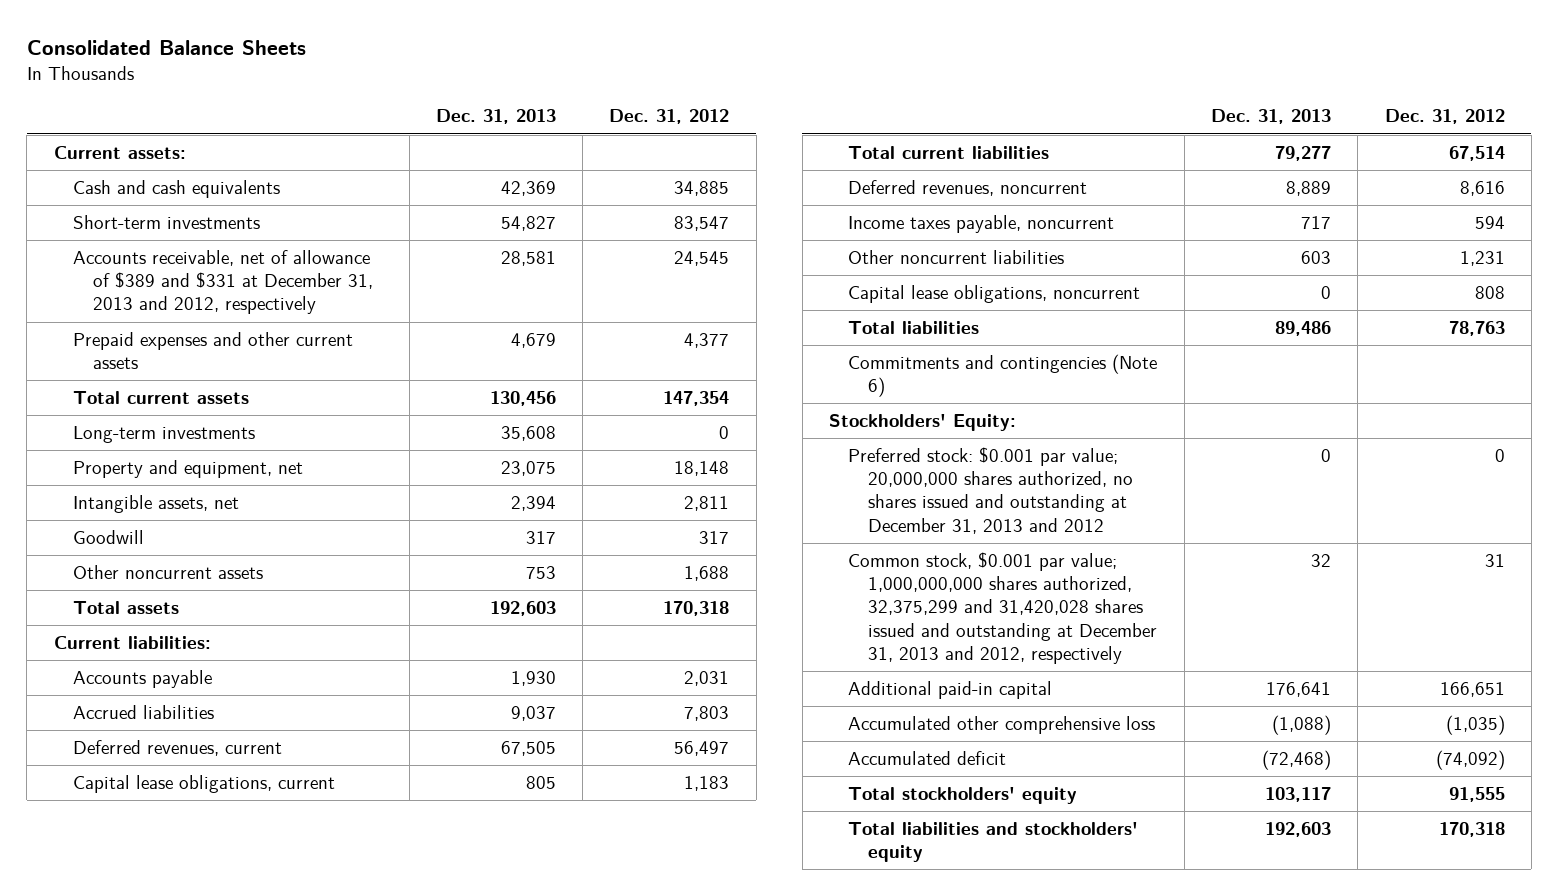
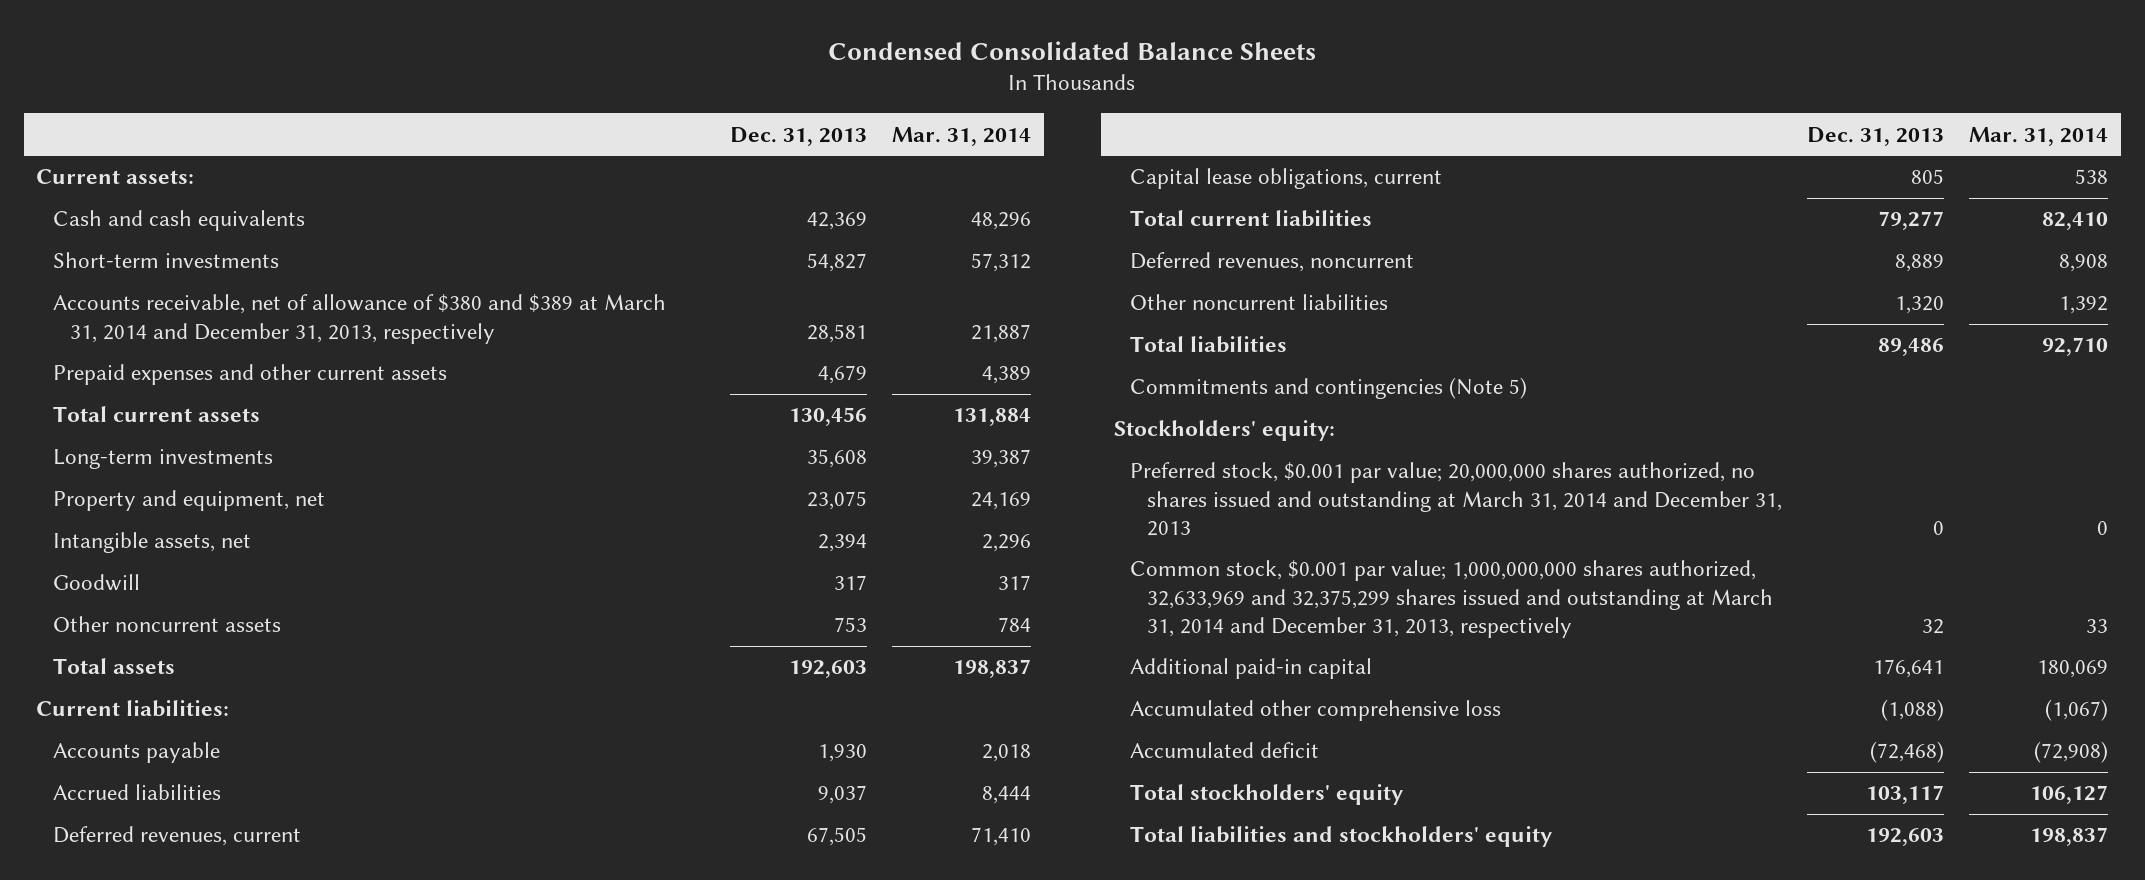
[26,40,306,56] Consolidated Balance Sheets -> [828,40,1317,60] Condensed Consolidated Balance Sheets
[609,109,730,125] Dec. 31, 2012 -> none
none -> [892,126,1032,146] Mar. 31, 2014
[73,250,373,315] Accounts receivable, net of allowance of $389 and $331 at December 31, 2013 and 2012, respectively -> [53,294,667,344] Accounts receivable, net of allowance of $380 and $389 at March 31, 2014 and December 31, 2013, respectively
[848,215,1115,234] Income taxes payable, noncurrent -> none
[848,285,1141,304] Capital lease obligations, noncurrent -> none
[1301,251,1332,265] 603 -> [1895,296,1945,315] 1,320
[848,354,1158,398] Commitments and contingencies (Note 6) -> [1130,377,1528,400] Commitments and contingencies (Note 5)
[828,414,1016,432] Stockholders' Equity: -> [1113,420,1335,442] Stockholders' equity:
[848,447,1134,534] Preferred stock: $0.001 par value; 20,000,000 shares authorized, no shares issued and outstanding at December 31, 2013 and 2012 -> [1130,462,1783,536] Preferred stock, $0.001 par value; 20,000,000 shares authorized, no shares issued and outstanding at March 31, 2014 and December 31, 2013
[848,552,1158,664] Common stock, $0.001 par value; 1,000,000,000 shares authorized, 32,375,299 and 31,420,028 shares issued and outstanding at December 31, 2013 and 2012, respectively -> [1130,560,1774,638] Common stock, $0.001 par value; 1,000,000,000 shares authorized, 32,633,969 and 32,375,299 shares issued and outstanding at March 31, 2014 and December 31, 2013, respectively

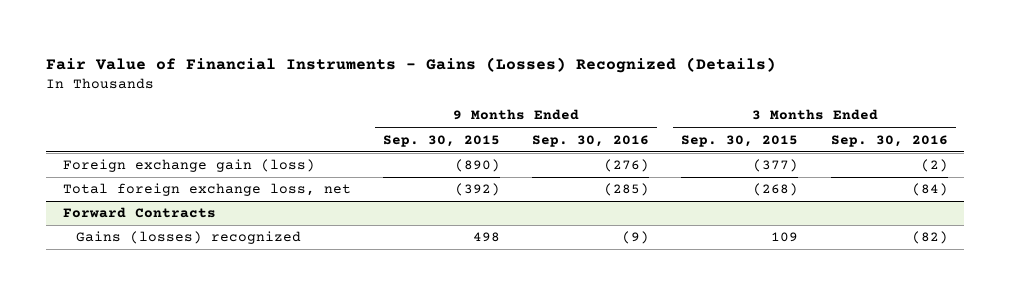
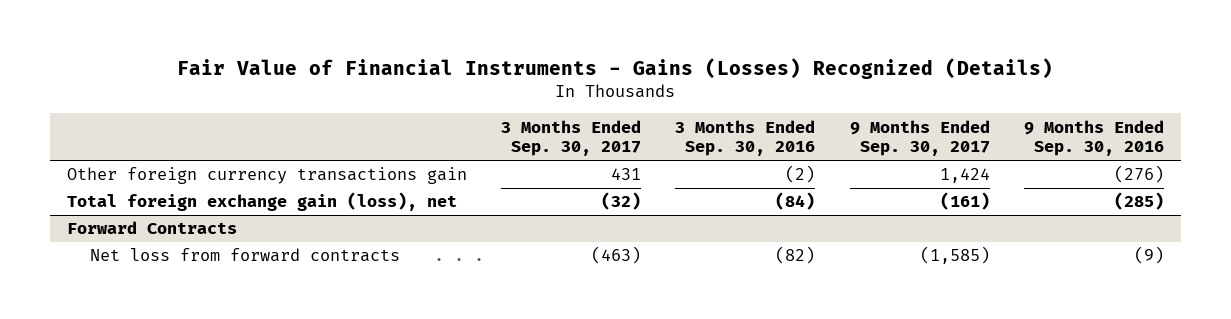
[382,134,500,147] Sep. 30, 2015 -> none
[681,134,799,147] Sep. 30, 2015 -> none
none -> [501,119,642,157] 3 Months Ended Sep. 30, 2017
none -> [849,119,990,157] 9 Months Ended Sep. 30, 2017
[62,159,315,173] Foreign exchange gain (loss) -> [66,167,467,185] Other foreign currency transactions gain
[62,183,351,197] Total foreign exchange loss, net -> [66,192,457,212] Total foreign exchange gain (loss), net
[76,231,302,245] Gains (losses) recognized -> [90,248,401,263] Net loss from forward contracts

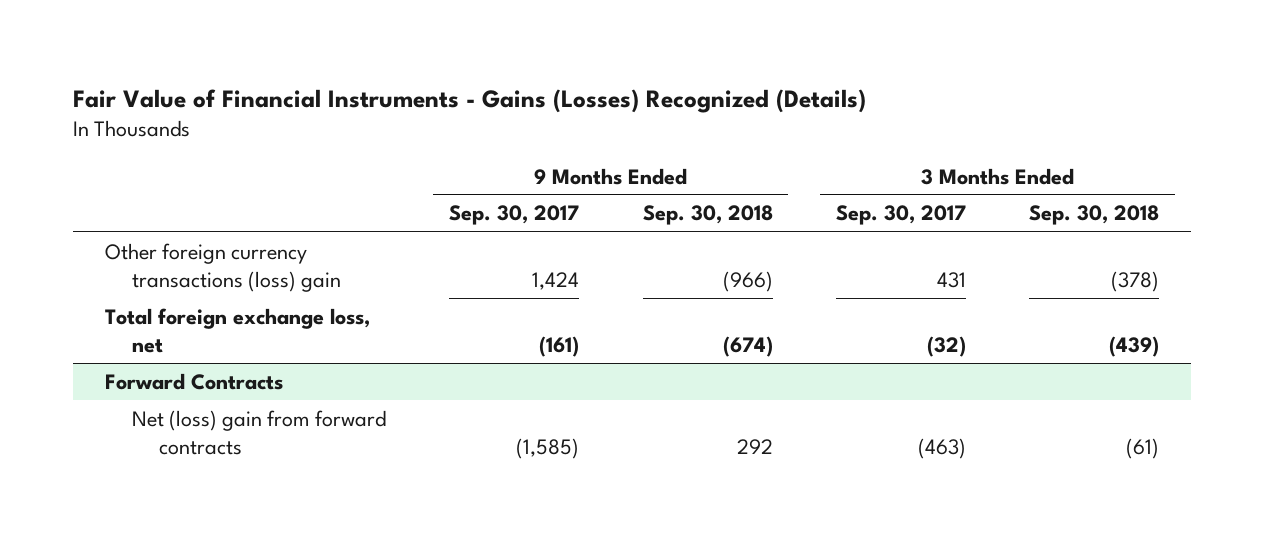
[675,119,816,157] 3 Months Ended Sep. 30, 2016 -> none
[1024,119,1165,157] 9 Months Ended Sep. 30, 2016 -> none
none -> [642,205,773,226] Sep. 30, 2018
none -> [1029,205,1160,226] Sep. 30, 2018
[66,167,467,185] Other foreign currency transactions gain -> [104,242,341,292] Other foreign currency transactions (loss) gain
[66,192,457,212] Total foreign exchange gain (loss), net -> [104,307,370,353] Total foreign exchange loss, net
[90,248,401,263] Net loss from forward contracts -> [131,409,386,455] Net (loss) gain from forward contracts

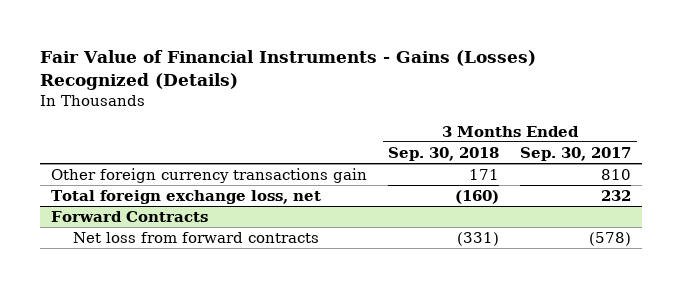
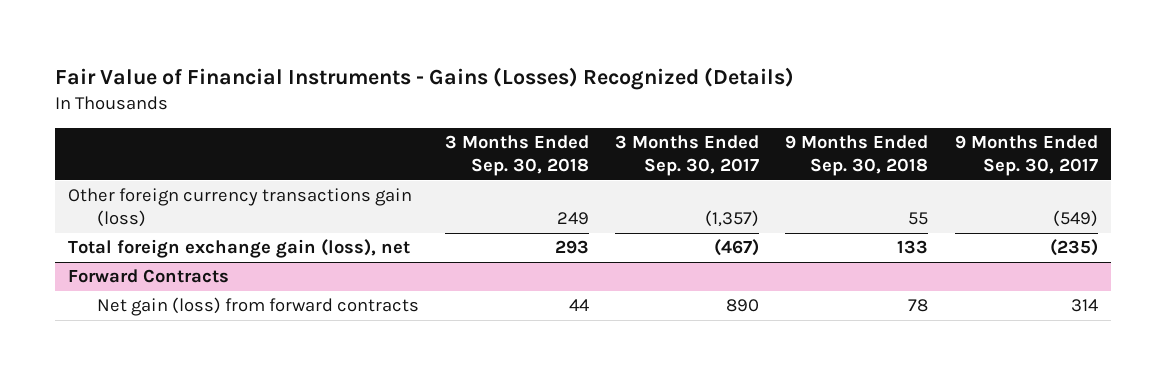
none -> [785,134,929,176] 9 Months Ended Sep. 30, 2018
none -> [954,134,1098,176] 9 Months Ended Sep. 30, 2017
[50,167,367,183] Other foreign currency transactions gain -> [68,188,413,228] Other foreign currency transactions gain (loss)
[469,168,500,180] 171 -> [557,212,590,226] 249
[601,168,632,180] 810 -> [705,210,760,228] (1,357)
[50,189,321,204] Total foreign exchange loss, net -> [68,239,411,259] Total foreign exchange gain (loss), net
[455,189,500,204] (160) -> [555,240,590,255] 293
[601,189,632,201] 232 -> [714,239,760,257] (467)
[73,231,320,243] Net loss from forward contracts -> [97,297,420,317] Net gain (loss) from forward contracts
[457,231,500,246] (331) -> [569,299,590,312] 44
[589,231,632,246] (578) -> [726,299,760,313] 890

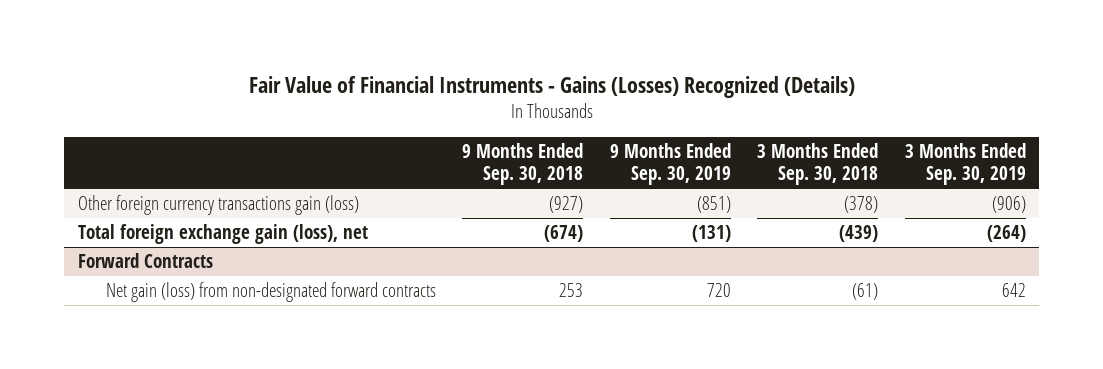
[615,134,760,176] 3 Months Ended Sep. 30, 2017 -> none
[954,134,1098,176] 9 Months Ended Sep. 30, 2017 -> none
none -> [609,143,731,186] 9 Months Ended Sep. 30, 2019
none -> [904,143,1026,186] 3 Months Ended Sep. 30, 2019
[557,212,590,226] 249 -> [844,196,879,214] (378)
[908,212,929,226] 55 -> [549,196,584,214] (927)
[555,240,590,255] 293 -> [839,225,879,243] (439)
[897,240,929,255] 133 -> [544,225,584,243] (674)
[97,297,420,317] Net gain (loss) from forward contracts -> [105,282,436,303] Net gain (loss) from non-designated forward contracts
[569,299,590,312] 44 -> [852,283,879,301] (61)
[908,299,929,313] 78 -> [559,283,584,298] 253

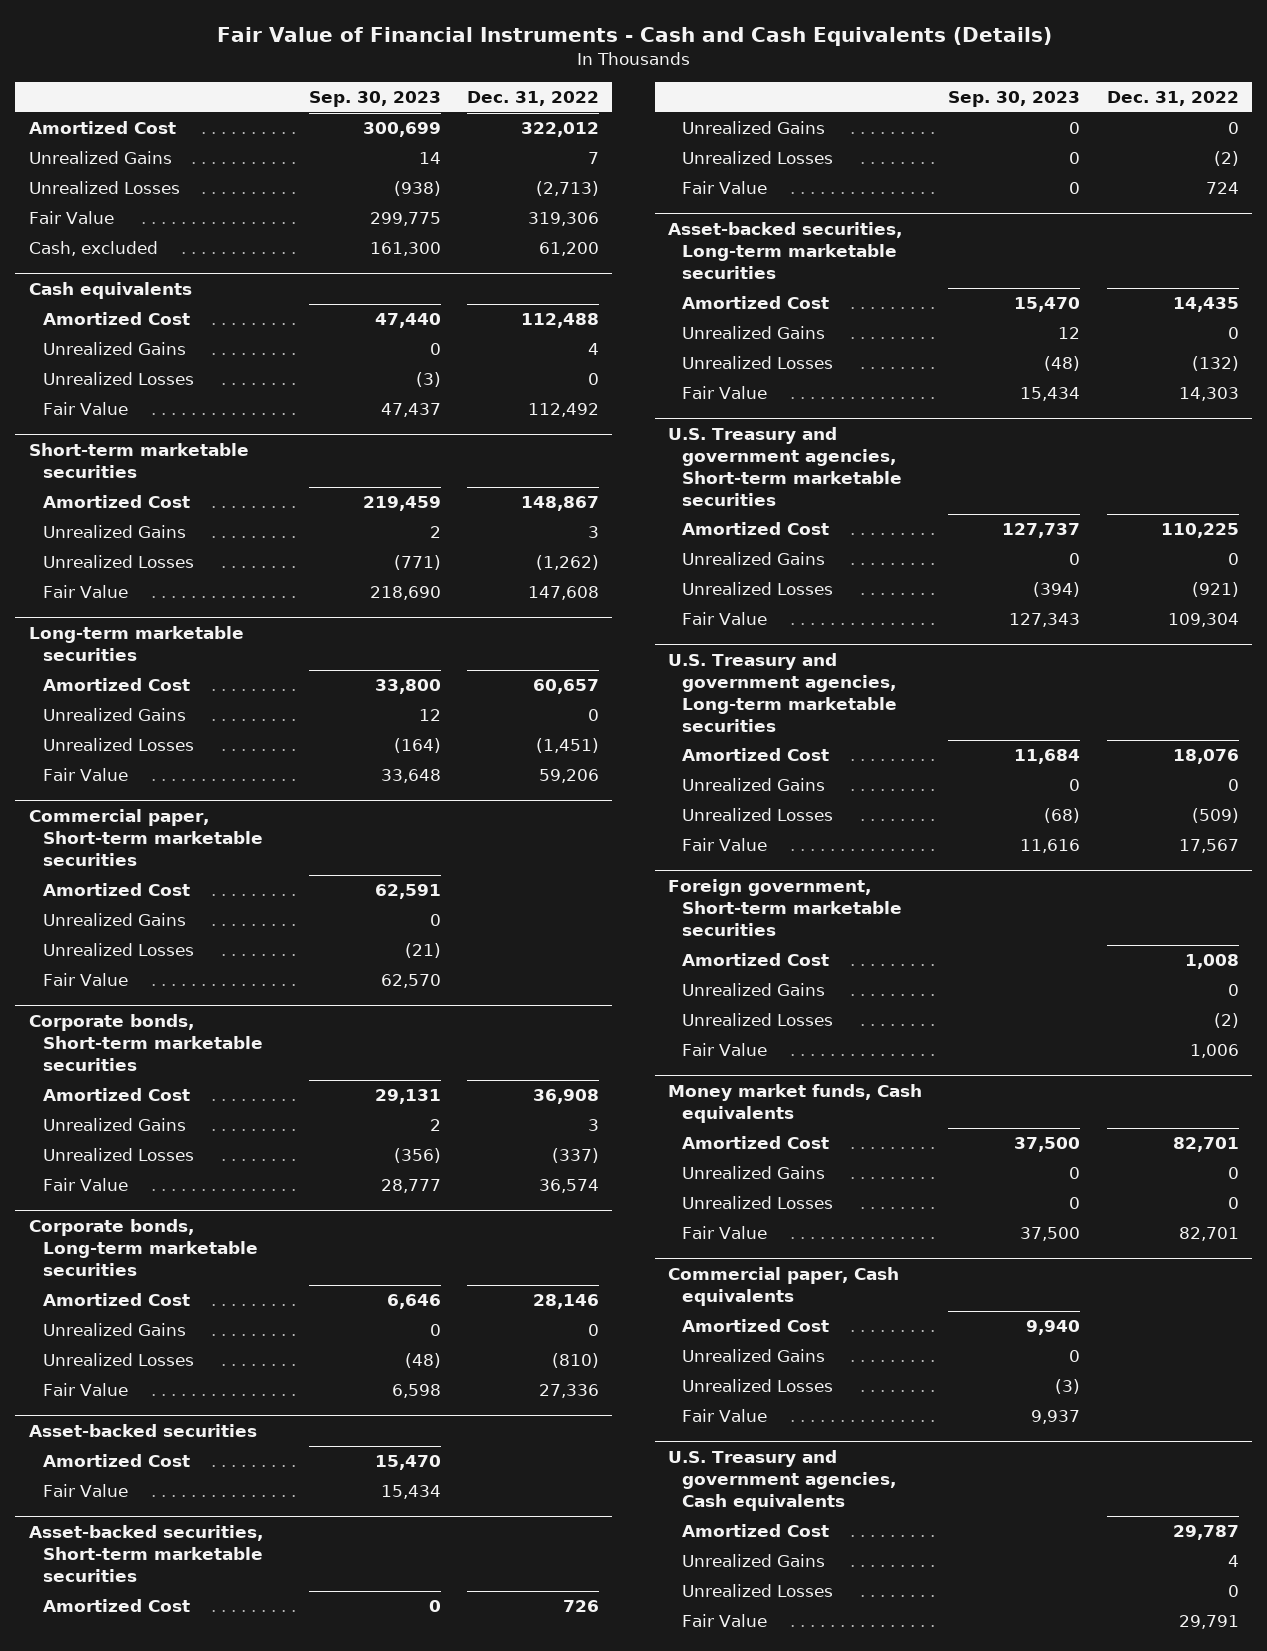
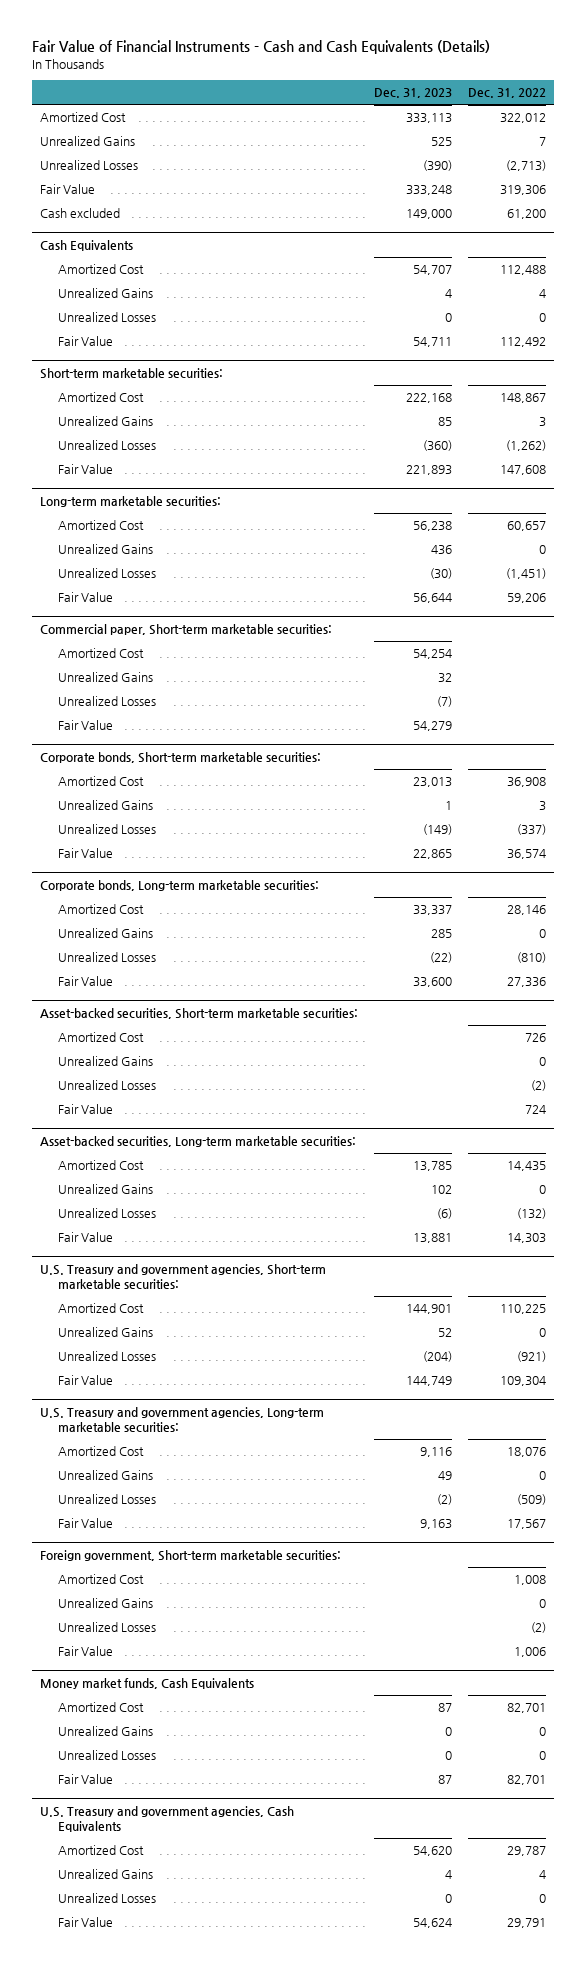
[308,91,441,108] Sep. 30, 2023 -> none
none -> [374,88,453,99] Dec. 31, 2023
[28,241,158,257] Cash, excluded -> [40,208,121,219] Cash excluded
[28,282,192,300] Cash equivalents -> [40,240,134,252] Cash Equivalents
[28,443,249,478] Short-term marketable securities -> [40,368,224,380] Short-term marketable securities:
[28,626,244,661] Long-term marketable securities -> [40,496,222,508] Long-term marketable securities:
[28,809,263,866] Commercial paper, Short-term marketable securities -> [40,624,333,636] Commercial paper, Short-term marketable securities:
[28,1014,263,1071] Corporate bonds, Short-term marketable securities -> [40,752,322,764] Corporate bonds, Short-term marketable securities:
[28,1219,258,1276] Corporate bonds, Long-term marketable securities -> [40,880,320,892] Corporate bonds, Long-term marketable securities:
[28,1424,257,1438] Asset-backed securities -> none
[42,1454,190,1468] Amortized Cost -> none
[42,1484,128,1498] Fair Value -> none
[28,1525,263,1582] Asset-backed securities, Short-term marketable securities -> [40,1008,359,1020] Asset-backed securities, Short-term marketable securities:
[668,222,903,279] Asset-backed securities, Long-term marketable securities -> [40,1136,357,1148] Asset-backed securities, Long-term marketable securities:
[668,427,903,506] U.S. Treasury and government agencies, Short-term marketable securities -> [40,1264,327,1290] U.S. Treasury and government agencies, Short-term marketable securities:
[668,653,898,732] U.S. Treasury and government agencies, Long-term marketable securities -> [40,1407,325,1433] U.S. Treasury and government agencies, Long-term marketable securities:
[668,879,903,936] Foreign government, Short-term marketable securities -> [40,1550,342,1562] Foreign government, Short-term marketable securities:
[668,1084,923,1123] Money market funds, Cash equivalents -> [40,1678,255,1690] Money market funds, Cash Equivalents
[668,1267,900,1306] Commercial paper, Cash equivalents -> none
[682,1319,830,1333] Amortized Cost -> none
[682,1349,826,1363] Unrealized Gains -> none
[682,1379,834,1393] Unrealized Losses -> none
[682,1409,768,1423] Fair Value -> none
[668,1450,897,1511] U.S. Treasury and government agencies, Cash equivalents -> [40,1806,295,1833] U.S. Treasury and government agencies, Cash Equivalents

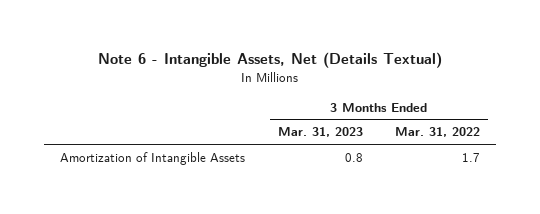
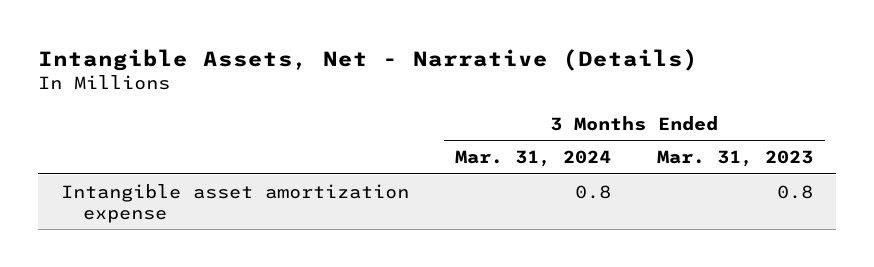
[98,52,443,69] Note 6 - Intangible Assets, Net (Details Textual) -> [38,48,699,71] Intangible Assets, Net - Narrative (Details)
[394,127,480,138] Mar. 31, 2022 -> none
none -> [455,150,612,168] Mar. 31, 2024
[60,151,246,165] Amortization of Intangible Assets -> [61,183,410,223] Intangible asset amortization expense

